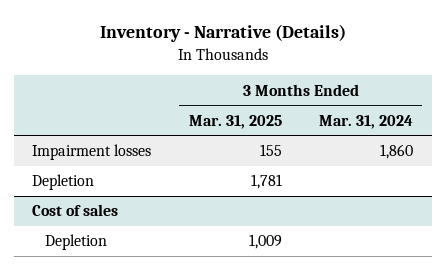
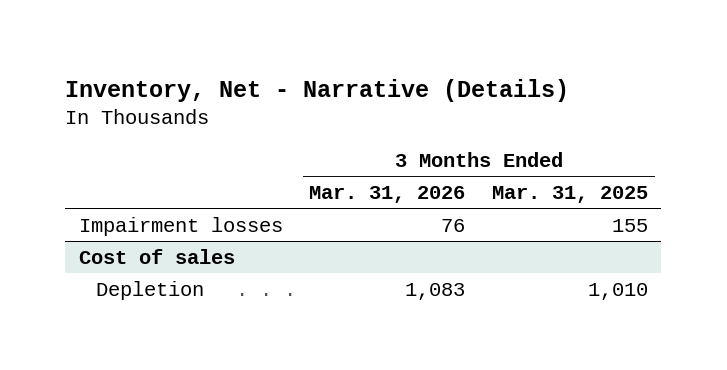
[99,24,346,43] Inventory - Narrative (Details) -> [65,78,570,102] Inventory, Net - Narrative (Details)
[318,114,413,129] Mar. 31, 2024 -> none
none -> [309,186,466,204] Mar. 31, 2026
[32,174,95,191] Depletion -> none
[248,234,282,250] 1,009 -> [587,282,648,300] 1,010

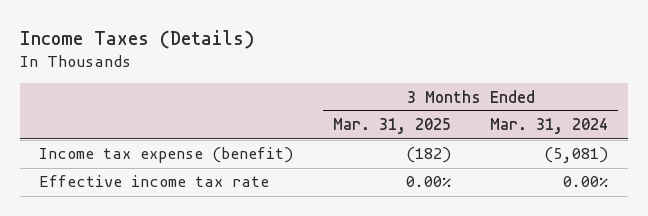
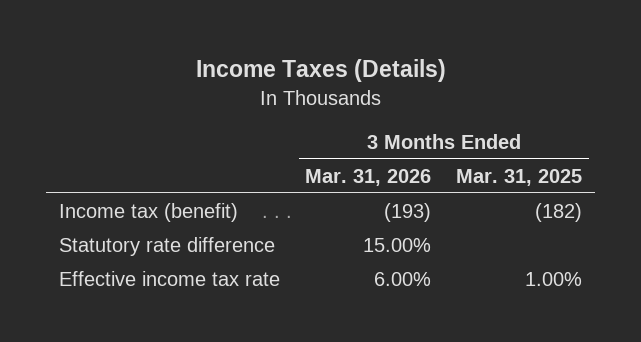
[490,118,609,135] Mar. 31, 2024 -> none
none -> [305,168,432,186] Mar. 31, 2026
[39,147,294,164] Income tax expense (benefit) -> [58,203,238,223] Income tax (benefit)
none -> [58,237,275,257] Statutory rate difference
[405,176,451,188] 0.00% -> [525,272,583,287] 1.00%

